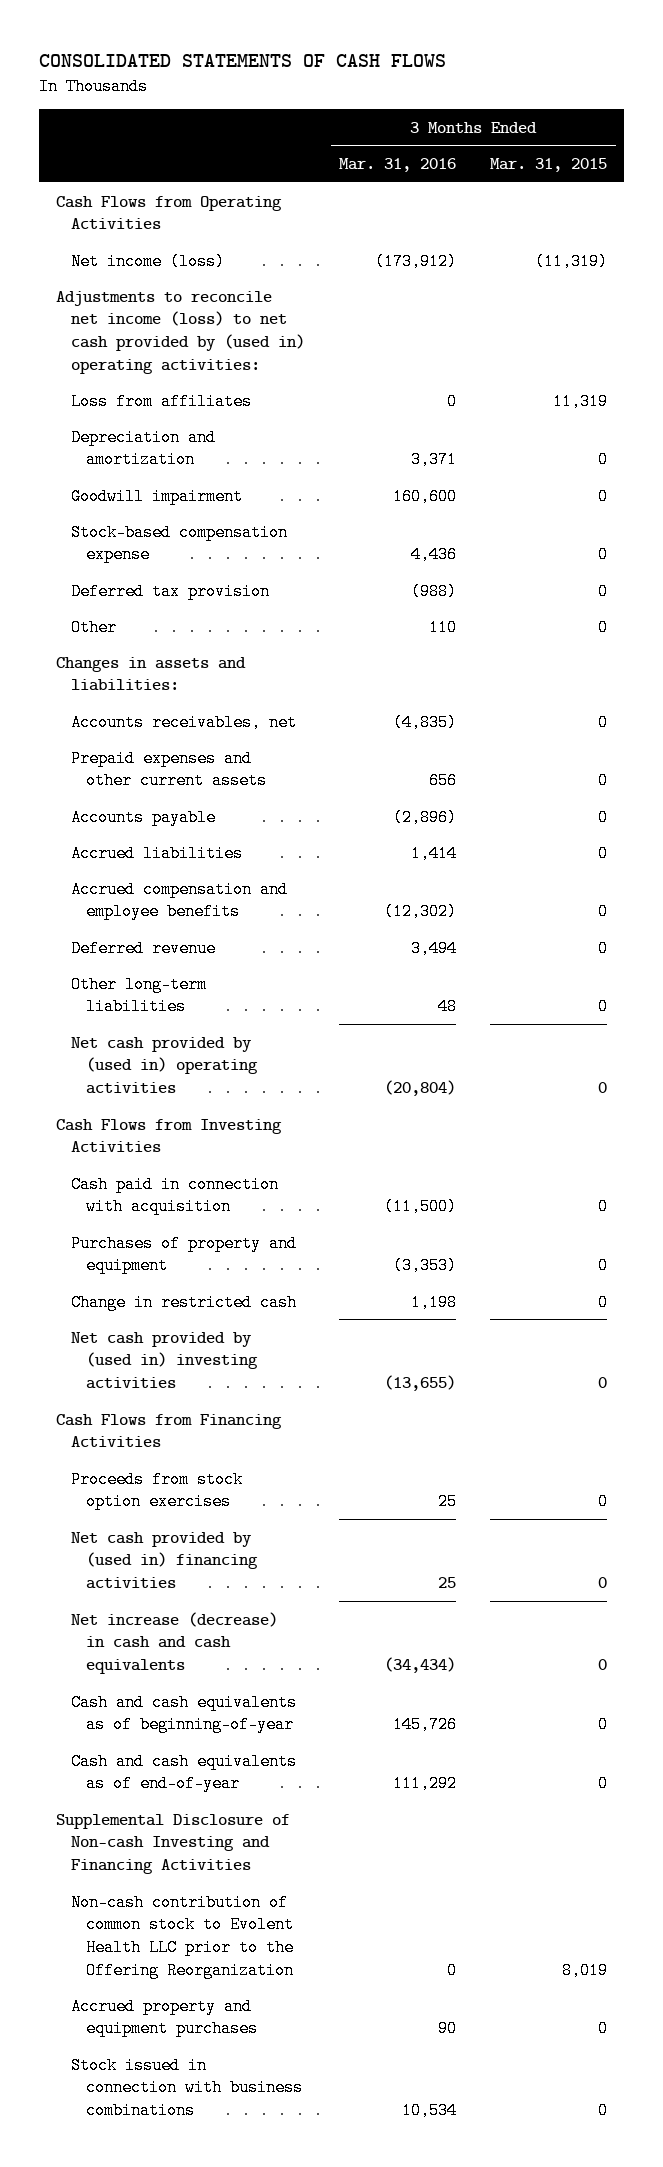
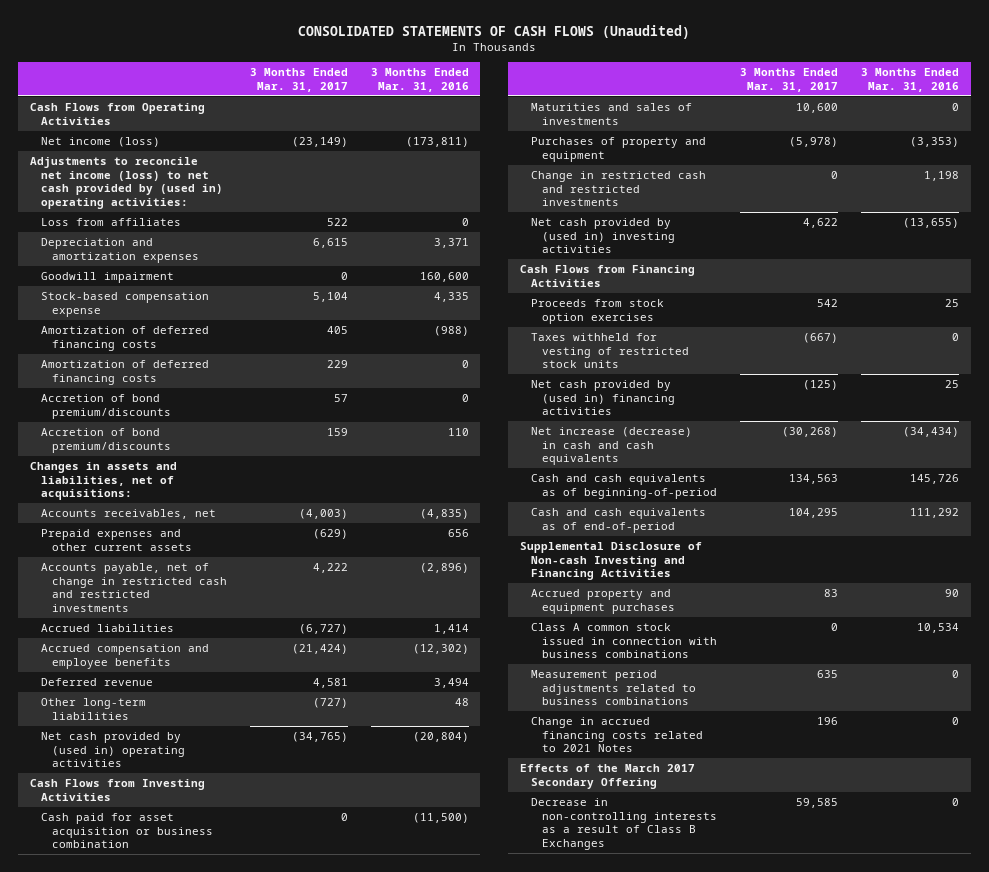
[38,53,446,67] CONSOLIDATED STATEMENTS OF CASH FLOWS -> [298,24,691,39] CONSOLIDATED STATEMENTS OF CASH FLOWS (Unaudited)
[490,158,608,173] Mar. 31, 2015 -> none
none -> [250,68,349,92] 3 Months Ended Mar. 31, 2017
[375,252,458,270] (173,912) -> [406,137,470,148] (173,811)
[71,428,217,469] Depreciation and amortization -> [40,238,200,263] Depreciation and amortization expenses
[411,546,458,564] 4,436 -> [434,292,470,303] 4,335
[71,582,271,600] Deferred tax provision -> [40,326,209,351] Amortization of deferred financing costs
none -> [40,360,209,385] Amortization of deferred financing costs
none -> [40,394,172,419] Accretion of bond premium/discounts
[71,618,118,636] Other -> [40,428,172,453] Accretion of bond premium/discounts
[55,656,246,692] Changes in assets and liabilities: -> [29,462,177,501] Changes in assets and liabilities, net of acquisitions:
[71,808,217,826] Accounts payable -> [40,563,228,612] Accounts payable, net of change in restricted cash and restricted investments
[71,1175,280,1216] Cash paid in connection with acquisition -> [40,813,214,849] Cash paid for asset acquisition or business combination
none -> [531,103,693,125] Maturities and sales of investments
[71,1293,298,1311] Change in restricted cash -> [531,171,707,207] Change in restricted cash and restricted investments
none -> [531,333,690,369] Taxes withheld for vesting of restricted stock units
[71,1693,298,1734] Cash and cash equivalents as of beginning-of-year -> [531,474,718,499] Cash and cash equivalents as of beginning-of-period
[71,1752,298,1793] Cash and cash equivalents as of end-of-year -> [531,508,707,533] Cash and cash equivalents as of end-of-period
[71,1893,295,1979] Non-cash contribution of common stock to Evolent Health LLC prior to the Offering Reorganization -> none
[71,2056,304,2120] Stock issued in connection with business combinations -> [531,623,718,659] Class A common stock issued in connection with business combinations
none -> [531,670,697,706] Measurement period adjustments related to business combinations
none -> [531,717,704,753] Change in accrued financing costs related to 2021 Notes
none -> [519,764,695,789] Effects of the March 2017 Secondary Offering
none -> [531,798,718,850] Decrease in non-controlling interests as a result of Class B Exchanges

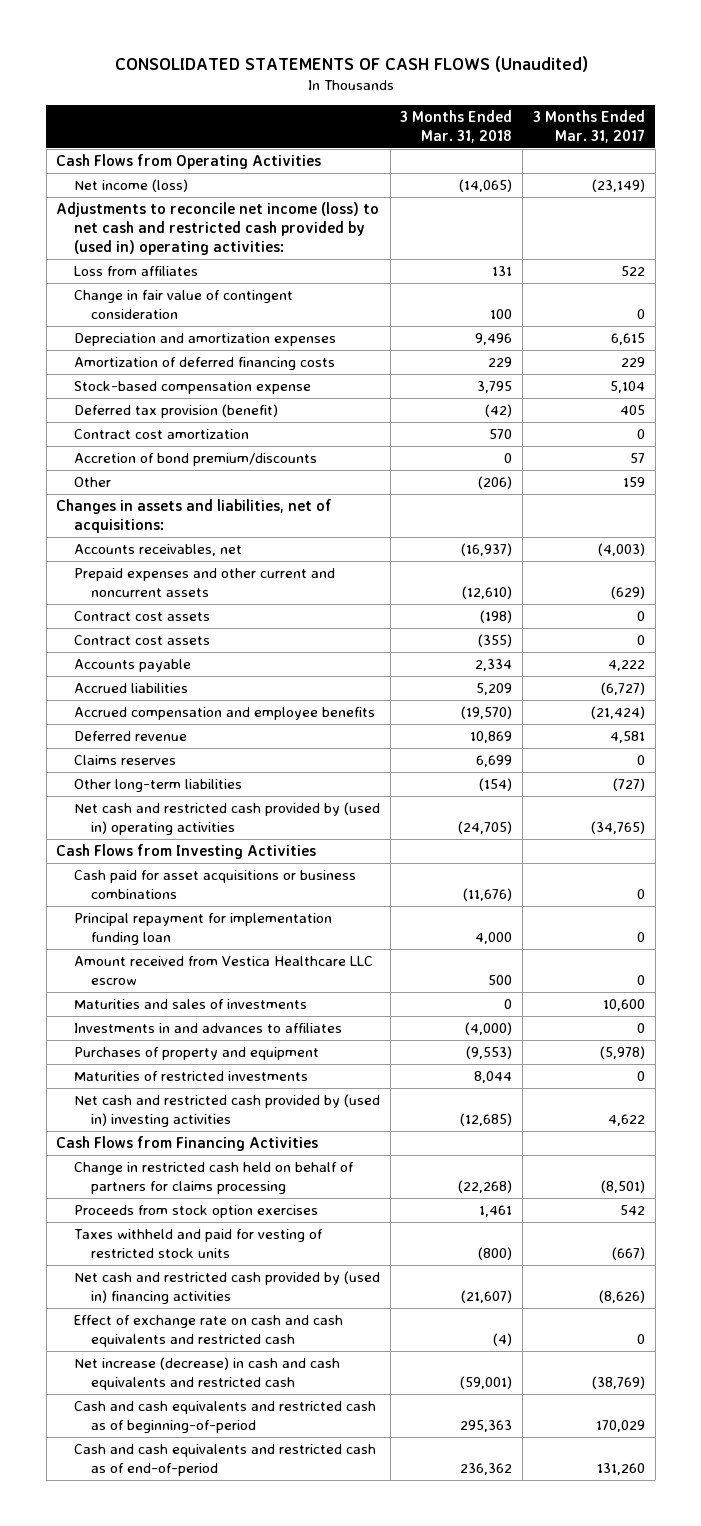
[371,68,470,92] 3 Months Ended Mar. 31, 2016 -> none
none -> [400,110,513,144] 3 Months Ended Mar. 31, 2018
[29,157,223,209] Adjustments to reconcile net income (loss) to net cash provided by (used in) operating activities: -> [56,201,380,255] Adjustments to reconcile net income (loss) to net cash and restricted cash provided by (used in) operating activities:
none -> [73,289,293,319] Change in fair value of contingent consideration
[40,272,174,284] Goodwill impairment -> none
[40,326,209,351] Amortization of deferred financing costs -> none
[40,292,209,317] Stock-based compensation expense -> [73,380,311,394] Stock-based compensation expense
none -> [73,403,278,418] Deferred tax provision (benefit)
none -> [73,428,249,439] Contract cost amortization
[40,428,172,453] Accretion of bond premium/discounts -> [73,476,111,487] Other
[40,529,193,551] Prepaid expenses and other current assets -> [73,567,335,597] Prepaid expenses and other current and noncurrent assets
none -> [73,610,210,621] Contract cost assets
none -> [73,634,210,645] Contract cost assets
[40,563,228,612] Accounts payable, net of change in restricted cash and restricted investments -> [73,658,191,672] Accounts payable
none -> [73,754,176,765] Claims reserves
[40,732,186,768] Net cash provided by (used in) operating activities -> [73,801,380,835] Net cash and restricted cash provided by (used in) operating activities
[40,813,214,849] Cash paid for asset acquisition or business combination -> [73,869,356,899] Cash paid for asset acquisitions or business combinations
none -> [73,912,332,945] Principal repayment for implementation funding loan
none -> [73,955,373,985] Amount received from Vestica Healthcare LLC escrow
none -> [73,1022,342,1033] Investments in and advances to affiliates
[531,171,707,207] Change in restricted cash and restricted investments -> [73,1070,308,1081] Maturities of restricted investments
[531,218,676,254] Net cash provided by (used in) investing activities -> [73,1093,380,1127] Net cash and restricted cash provided by (used in) investing activities
none -> [73,1161,354,1194] Change in restricted cash held on behalf of partners for claims processing
[519,542,702,581] Supplemental Disclosure of Non-cash Investing and Financing Activities -> none
[531,589,676,614] Accrued property and equipment purchases -> none
[531,623,718,659] Class A common stock issued in connection with business combinations -> none
[531,670,697,706] Measurement period adjustments related to business combinations -> none
[531,717,704,753] Change in accrued financing costs related to 2021 Notes -> none
[519,764,695,789] Effects of the March 2017 Secondary Offering -> none
[531,798,718,850] Decrease in non-controlling interests as a result of Class B Exchanges -> none
[531,333,690,369] Taxes withheld for vesting of restricted stock units -> [73,1228,323,1258] Taxes withheld and paid for vesting of restricted stock units
[531,380,676,416] Net cash provided by (used in) financing activities -> [73,1270,380,1304] Net cash and restricted cash provided by (used in) financing activities
[803,380,839,391] (125) -> [598,1289,645,1303] (8,626)
none -> [73,1314,343,1347] Effect of exchange rate on cash and cash equivalents and restricted cash
[531,427,693,466] Net increase (decrease) in cash and cash equivalents -> [73,1356,340,1390] Net increase (decrease) in cash and cash equivalents and restricted cash
[782,427,839,438] (30,268) -> [591,1375,645,1389] (38,769)
[531,474,718,499] Cash and cash equivalents as of beginning-of-period -> [73,1400,376,1433] Cash and cash equivalents and restricted cash as of beginning-of-period
[789,474,839,485] 134,563 -> [595,1419,645,1432] 170,029
[531,508,707,533] Cash and cash equivalents as of end-of-period -> [73,1443,376,1476] Cash and cash equivalents and restricted cash as of end-of-period
[789,508,839,519] 104,295 -> [596,1462,645,1475] 131,260

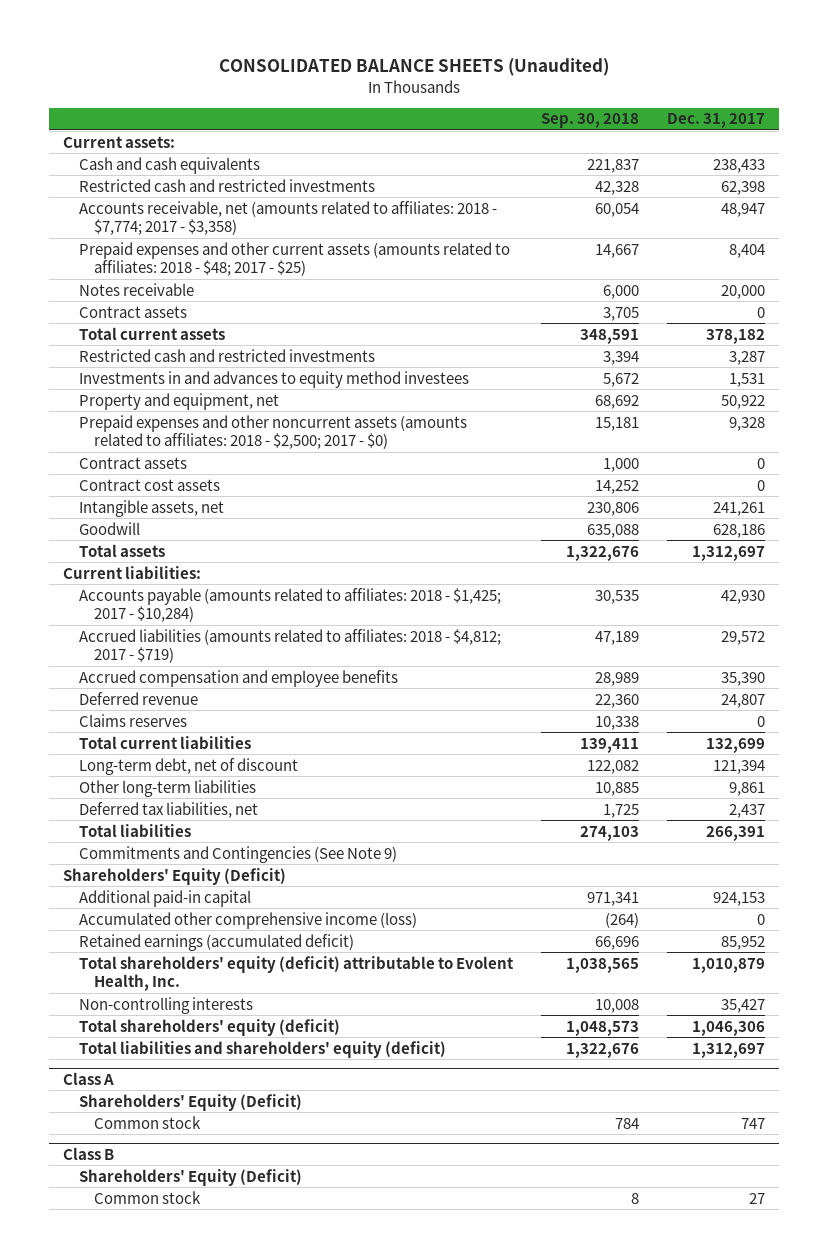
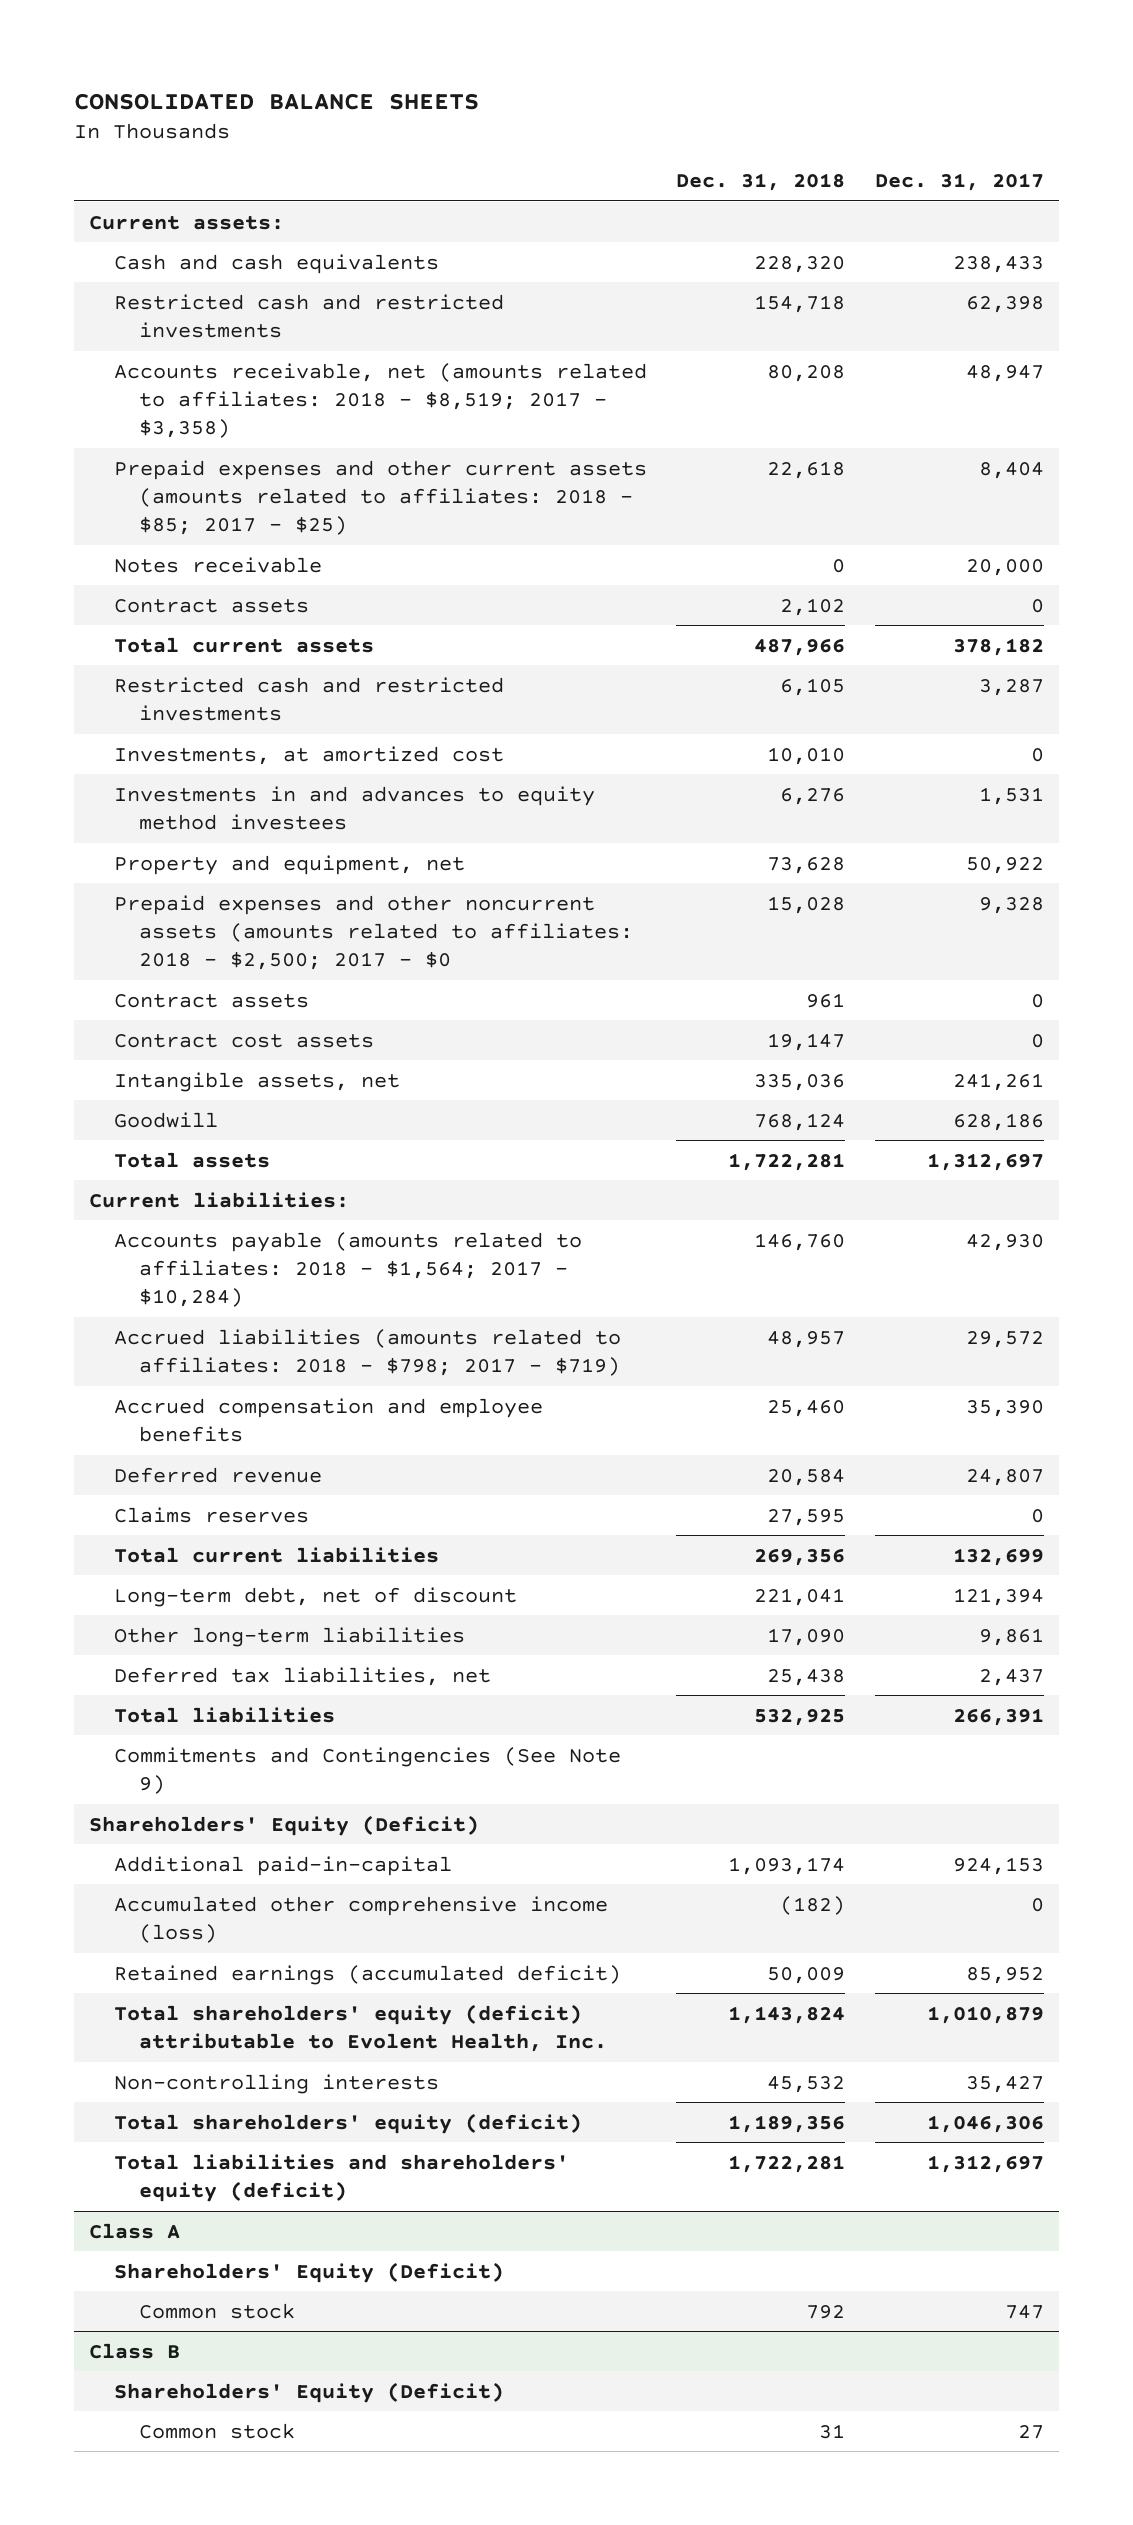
[219,58,610,77] CONSOLIDATED BALANCE SHEETS (Unaudited) -> [74,92,480,110] CONSOLIDATED BALANCE SHEETS
[541,113,640,129] Sep. 30, 2018 -> none
none -> [676,172,846,191] Dec. 31, 2018
[78,200,497,235] Accounts receivable, net (amounts related to affiliates: 2018 - $7,774; 2017 - $3,358) -> [113,362,647,439] Accounts receivable, net (amounts related to affiliates: 2018 - $8,519; 2017 - $3,358)
[78,241,510,276] Prepaid expenses and other current assets (amounts related to affiliates: 2018 - $48; 2017 - $25) -> [113,459,647,536] Prepaid expenses and other current assets (amounts related to affiliates: 2018 - $85; 2017 - $25)
none -> [113,745,504,765] Investments, at amortized cost
[78,414,467,449] Prepaid expenses and other noncurrent assets (amounts related to affiliates: 2018 - $2,500; 2017 - $0) -> [113,894,633,971] Prepaid expenses and other noncurrent assets (amounts related to affiliates: 2018 - $2,500; 2017 - $0
[78,587,501,622] Accounts payable (amounts related to affiliates: 2018 - $1,425; 2017 - $10,284) -> [113,1231,582,1308] Accounts payable (amounts related to affiliates: 2018 - $1,564; 2017 - $10,284)
[78,628,501,663] Accrued liabilities (amounts related to affiliates: 2018 - $4,812; 2017 - $719) -> [113,1328,621,1376] Accrued liabilities (amounts related to affiliates: 2018 - $798; 2017 - $719)
[78,889,251,907] Additional paid-in capital -> [113,1855,452,1876] Additional paid-in-capital

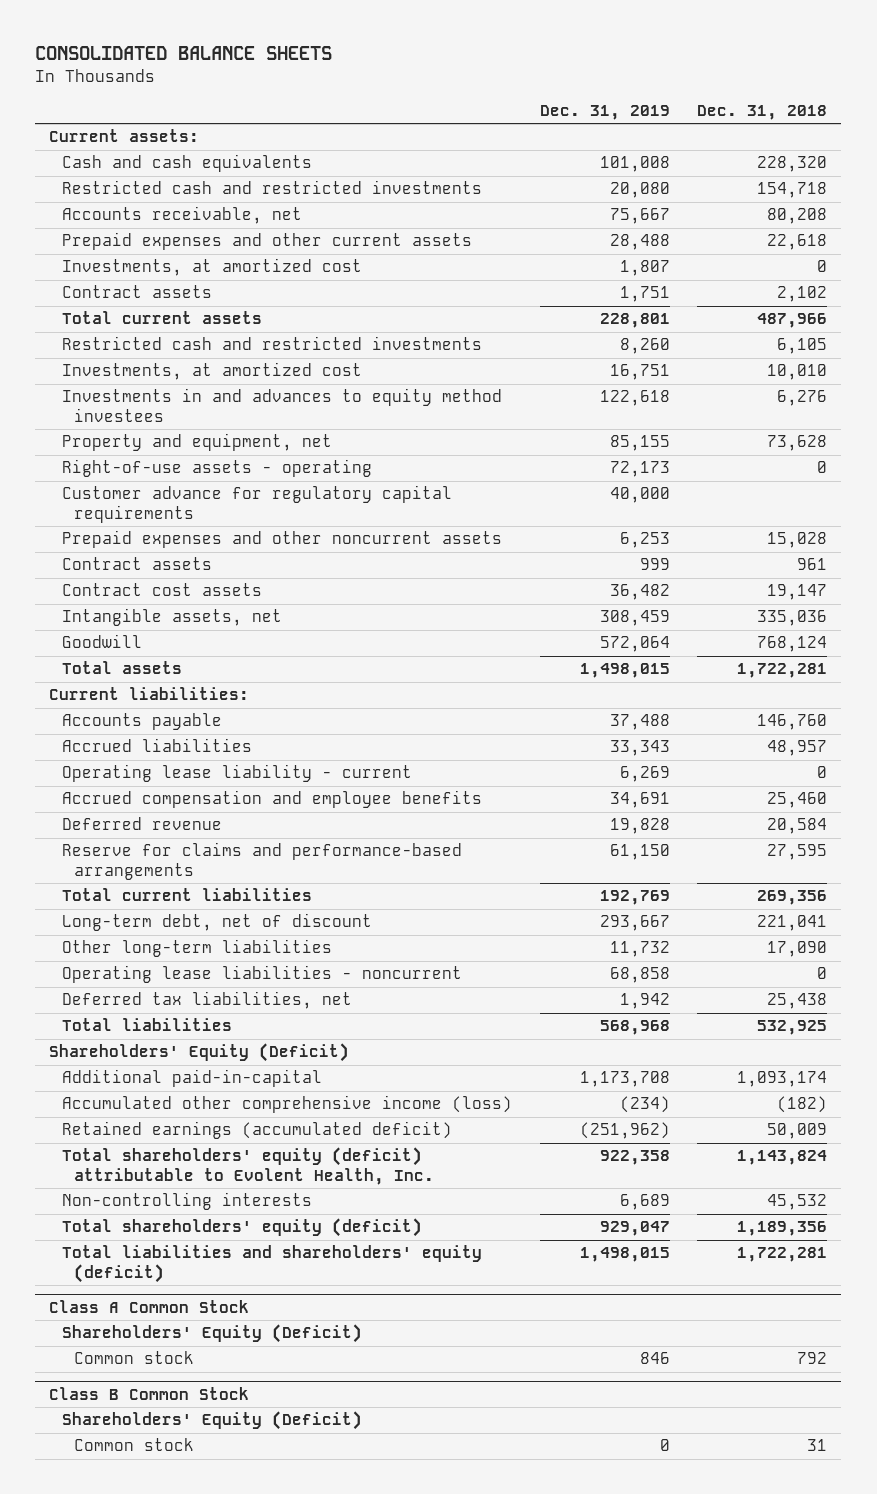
[875,172,1045,191] Dec. 31, 2017 -> none
none -> [539,105,670,121] Dec. 31, 2019
[113,556,322,573] Notes receivable -> none
[113,362,647,439] Accounts receivable, net (amounts related to affiliates: 2018 - $8,519; 2017 - $3,358) -> [61,206,302,225] Accounts receivable, net
[113,459,647,536] Prepaid expenses and other current assets (amounts related to affiliates: 2018 - $85; 2017 - $25) -> [61,232,472,251] Prepaid expenses and other current assets
none -> [61,258,362,277] Investments, at amortized cost
none -> [61,459,372,478] Right-of-use assets - operating
none -> [61,485,452,523] Customer advance for regulatory capital requirements
[113,894,633,971] Prepaid expenses and other noncurrent assets (amounts related to affiliates: 2018 - $2,500; 2017 - $0 -> [61,530,502,549] Prepaid expenses and other noncurrent assets
[113,1231,582,1308] Accounts payable (amounts related to affiliates: 2018 - $1,564; 2017 - $10,284) -> [61,713,222,731] Accounts payable
[113,1328,621,1376] Accrued liabilities (amounts related to affiliates: 2018 - $798; 2017 - $719) -> [61,738,252,753] Accrued liabilities
none -> [61,764,412,783] Operating lease liability - current
[113,1506,309,1523] Claims reserves -> [61,842,462,880] Reserve for claims and performance-based arrangements
none -> [61,965,462,984] Operating lease liabilities - noncurrent
[113,1746,621,1794] Commitments and Contingencies (See Note 9) -> none
[89,2222,181,2239] Class A -> [49,1300,250,1314] Class A Common Stock
[89,2342,181,2359] Class B -> [49,1387,250,1401] Class B Common Stock

